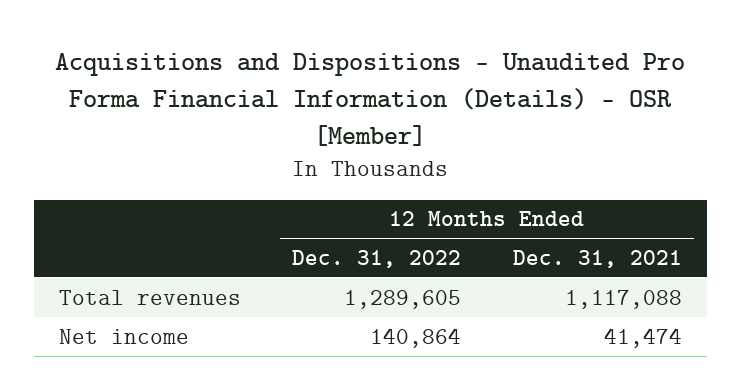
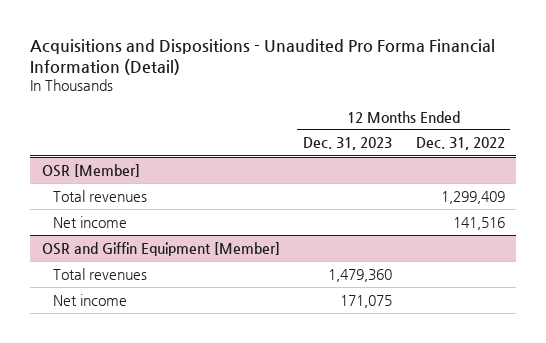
[55,53,686,146] Acquisitions and Dispositions - Unaudited Pro Forma Financial Information (Details) - OSR [Member] -> [30,39,496,76] Acquisitions and Dispositions - Unaudited Pro Forma Financial Information (Detail)
[512,249,682,268] Dec. 31, 2021 -> none
none -> [303,137,393,151] Dec. 31, 2023
[59,289,242,305] Total revenues -> none
[59,328,190,344] Net income -> none
none -> [41,163,140,177] OSR [Member]
none -> [53,189,148,202] Total revenues
none -> [53,215,128,228] Net income
none -> [41,241,280,256] OSR and Giffin Equipment [Member]
none -> [53,267,148,280] Total revenues
none -> [53,293,128,306] Net income

